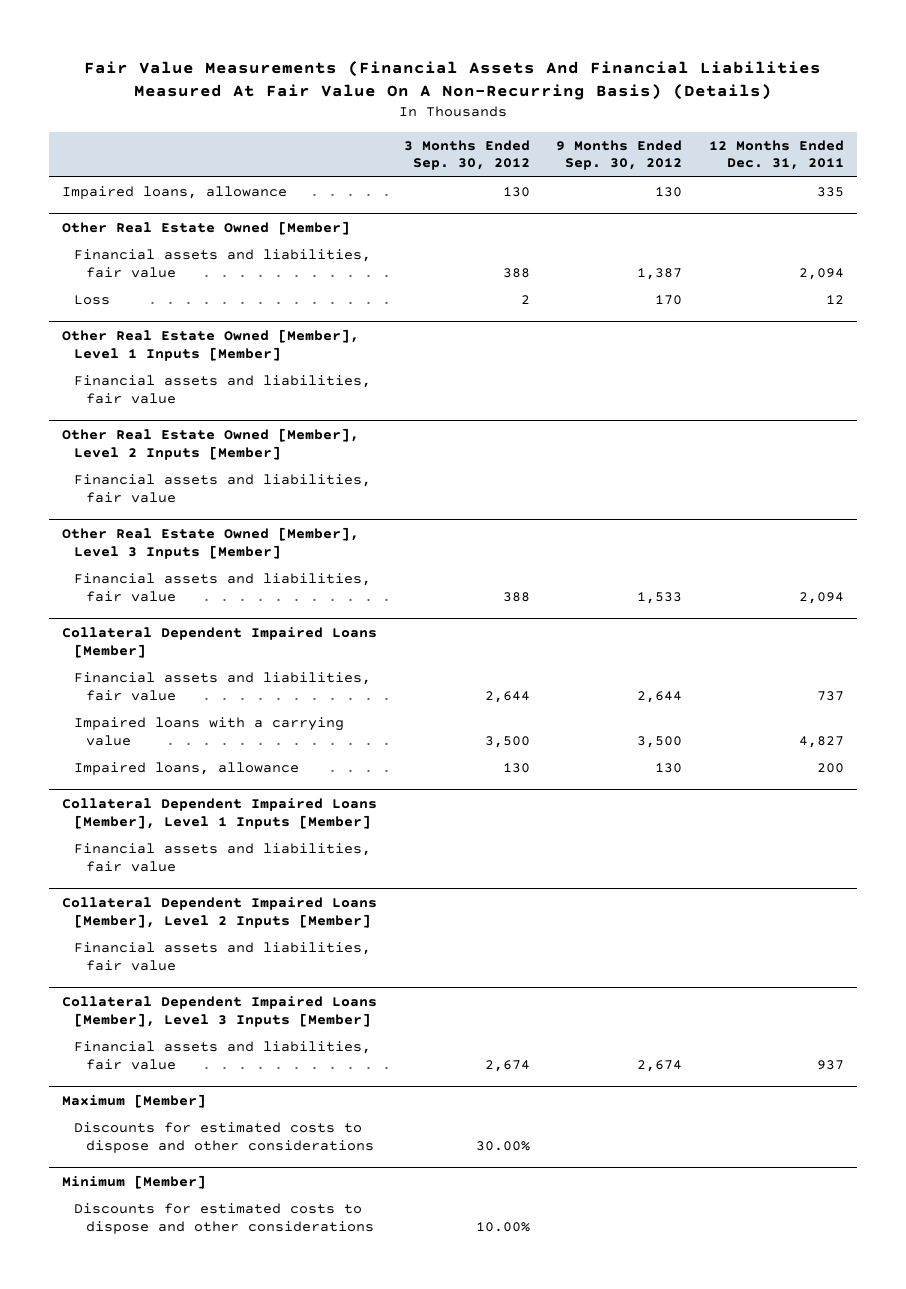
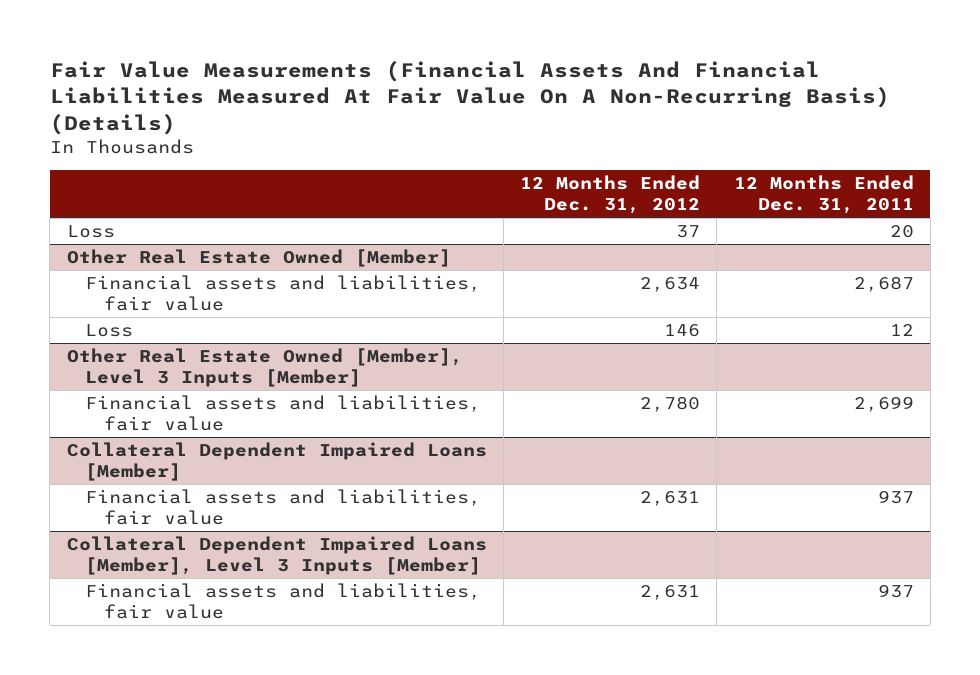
[403,139,530,171] 3 Months Ended Sep. 30, 2012 -> none
[556,139,683,171] 9 Months Ended Sep. 30, 2012 -> none
none -> [520,175,701,215] 12 Months Ended Dec. 31, 2012
[62,186,288,200] Impaired loans, allowance -> none
none -> [66,224,115,238] Loss
[798,267,844,280] 2,094 -> [853,275,914,292] 2,687
[62,328,360,361] Other Real Estate Owned [Member], Level 1 Inputs [Member] -> none
[73,375,371,404] Financial assets and liabilities, fair value -> none
[62,427,360,460] Other Real Estate Owned [Member], Level 2 Inputs [Member] -> none
[73,474,371,503] Financial assets and liabilities, fair value -> none
[798,591,844,604] 2,094 -> [853,395,914,412] 2,699
[73,717,344,746] Impaired loans with a carrying value -> none
[73,762,299,776] Impaired loans, allowance -> none
[62,797,378,829] Collateral Dependent Impaired Loans [Member], Level 1 Inputs [Member] -> none
[73,843,371,872] Financial assets and liabilities, fair value -> none
[62,896,378,928] Collateral Dependent Impaired Loans [Member], Level 2 Inputs [Member] -> none
[73,942,371,971] Financial assets and liabilities, fair value -> none
[816,690,844,701] 737 -> [877,489,914,504] 937
[62,1093,207,1108] Maximum [Member] -> none
[73,1122,374,1153] Discounts for estimated costs to dispose and other considerations -> none
[62,1174,207,1189] Minimum [Member] -> none
[73,1203,374,1234] Discounts for estimated costs to dispose and other considerations -> none

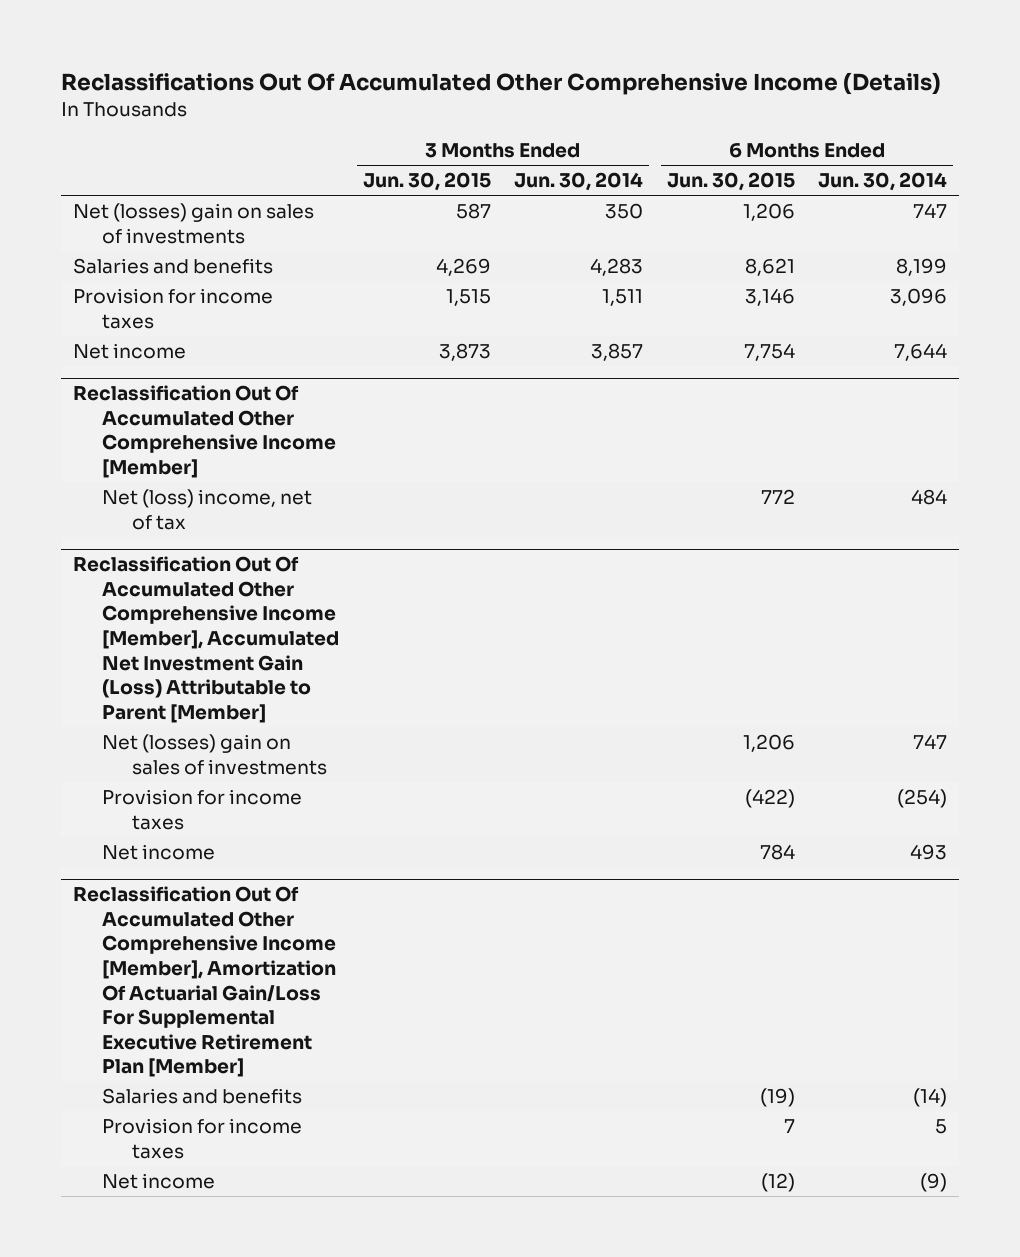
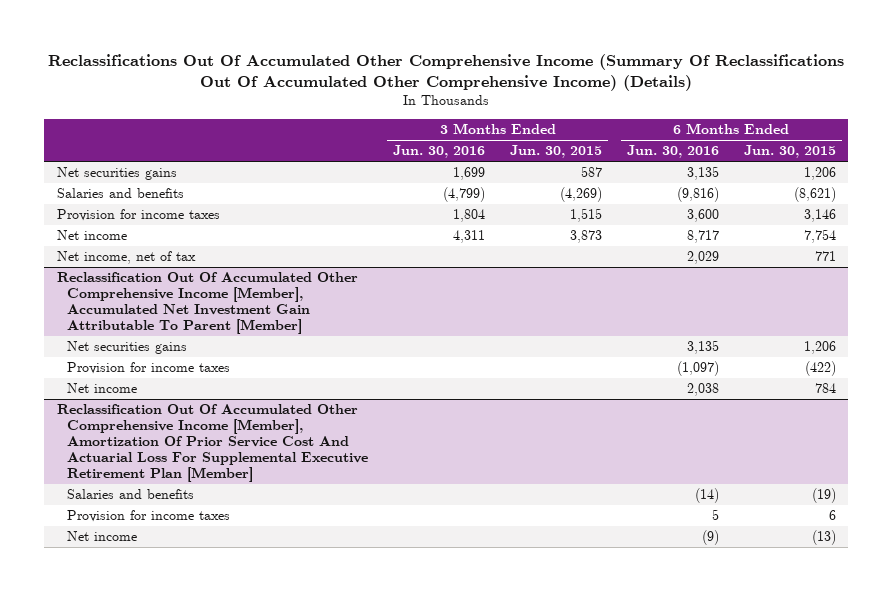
[60,72,941,96] Reclassifications Out Of Accumulated Other Comprehensive Income (Details) -> [48,53,845,91] Reclassifications Out Of Accumulated Other Comprehensive Income (Summary Of Reclassifications Out Of Accumulated Other Comprehensive Income) (Details)
[514,172,644,192] Jun. 30, 2014 -> none
[818,172,948,192] Jun. 30, 2014 -> none
none -> [393,145,486,159] Jun. 30, 2016
none -> [626,145,719,159] Jun. 30, 2016
[72,202,314,244] Net (losses) gain on sales of investments -> [56,167,177,181] Net securities gains
[435,257,491,276] 4,269 -> [559,187,602,203] (4,269)
[744,257,795,276] 8,621 -> [793,187,836,203] (8,621)
[72,385,337,478] Reclassification Out Of Accumulated Other Comprehensive Income [Member] -> none
[102,488,313,530] Net (loss) income, net of tax -> [56,251,196,265] Net income, net of tax
[760,488,795,504] 772 -> [814,251,836,262] 771
[72,556,340,723] Reclassification Out Of Accumulated Other Comprehensive Income [Member], Accumulated Net Investment Gain (Loss) Attributable to Parent [Member] -> [56,272,358,334] Reclassification Out Of Accumulated Other Comprehensive Income [Member], Accumulated Net Investment Gain Attributable To Parent [Member]
[102,733,327,775] Net (losses) gain on sales of investments -> [67,341,188,355] Net securities gains
[72,886,337,1078] Reclassification Out Of Accumulated Other Comprehensive Income [Member], Amortization Of Actuarial Gain/Loss For Supplemental Executive Retirement Plan [Member] -> [56,404,369,482] Reclassification Out Of Accumulated Other Comprehensive Income [Member], Amortization Of Prior Service Cost And Actuarial Loss For Supplemental Executive Retirement Plan [Member]
[783,1118,795,1133] 7 -> [828,510,836,521] 6
[760,1172,795,1192] (12) -> [811,530,836,546] (13)

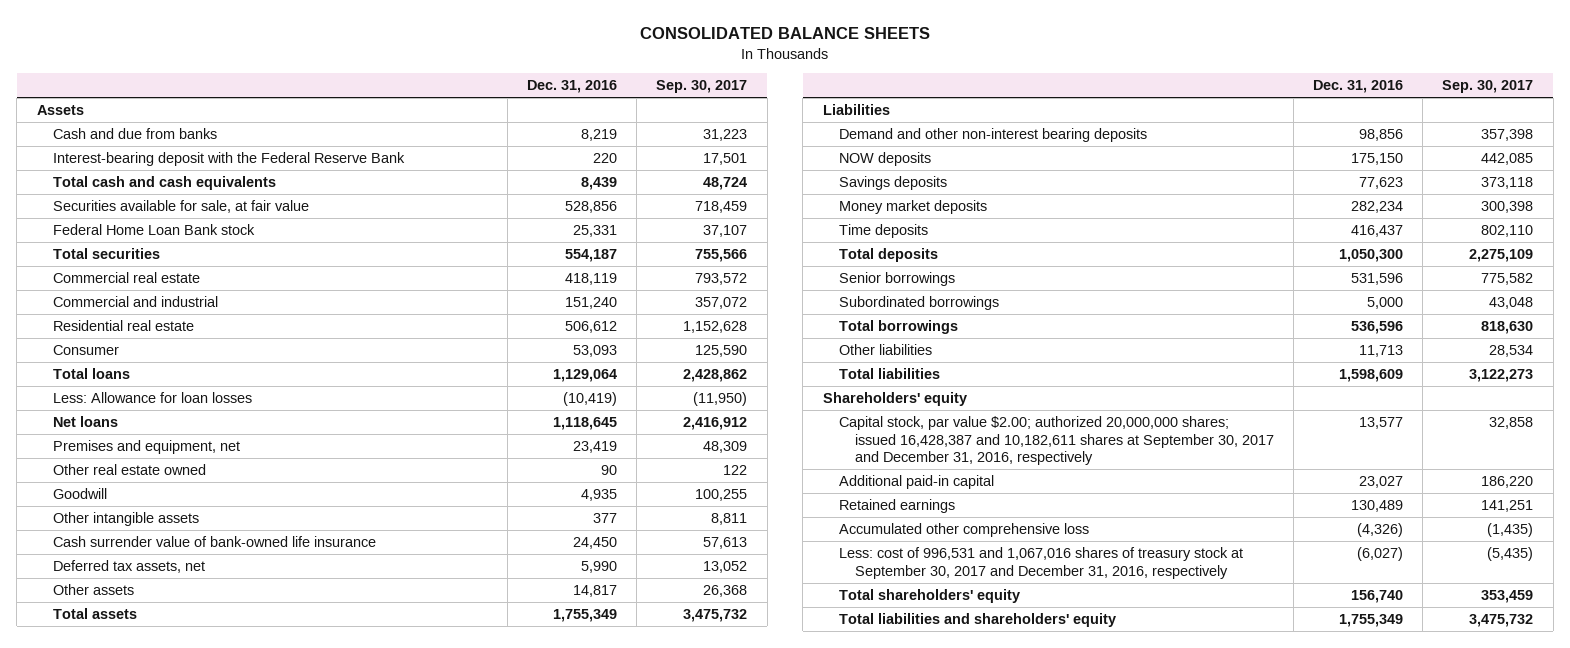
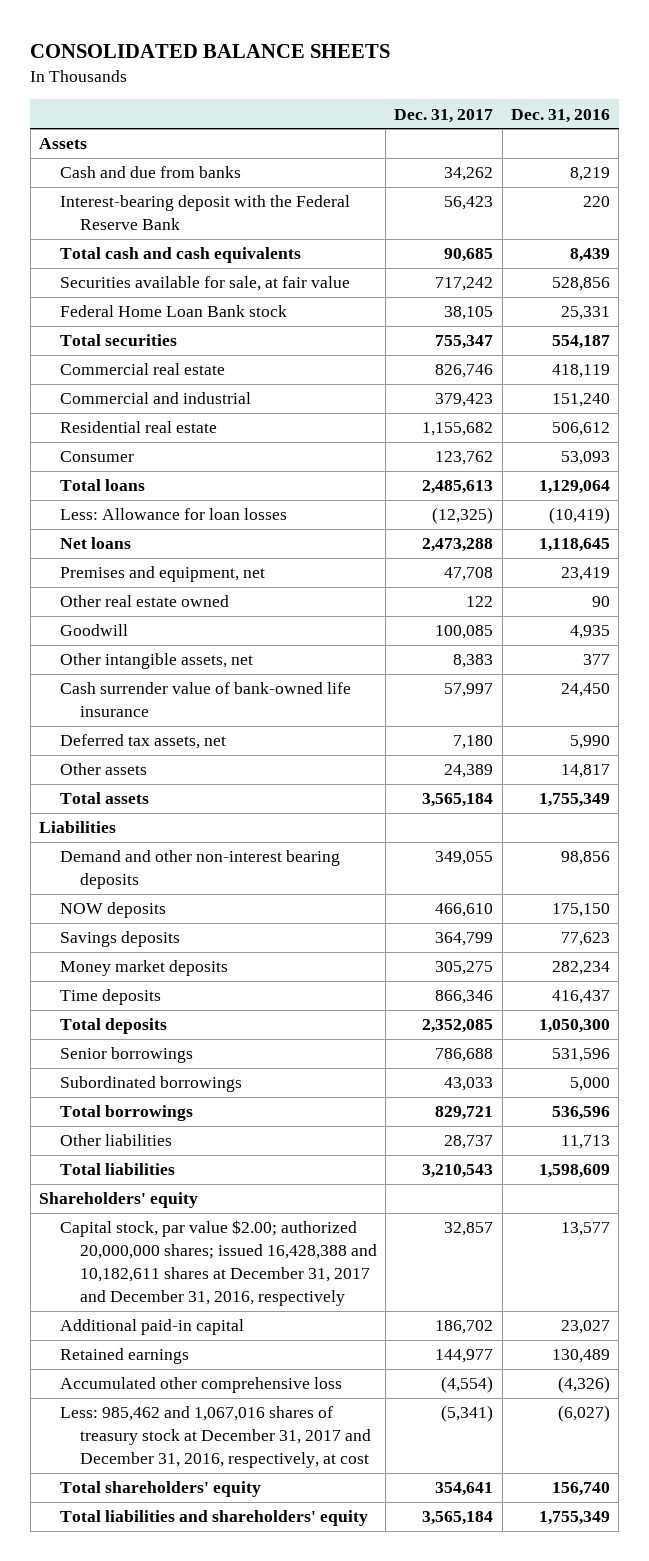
[656,80,748,94] Sep. 30, 2017 -> none
none -> [394,108,494,123] Dec. 31, 2017
[52,512,199,527] Other intangible assets -> [59,653,253,670] Other intangible assets, net
[838,416,1274,466] Capital stock, par value $2.00; authorized 20,000,000 shares; issued 16,428,387 and 10,182,611 shares at September 30, 2017 and December 31, 2016, respectively -> [59,1220,377,1306] Capital stock, par value $2.00; authorized 20,000,000 shares; issued 16,428,388 and 10,182,611 shares at December 31, 2017 and December 31, 2016, respectively
[838,547,1243,579] Less: cost of 996,531 and 1,067,016 shares of treasury stock at September 30, 2017 and December 31, 2016, respectively -> [59,1406,371,1469] Less: 985,462 and 1,067,016 shares of treasury stock at December 31, 2017 and December 31, 2016, respectively, at cost

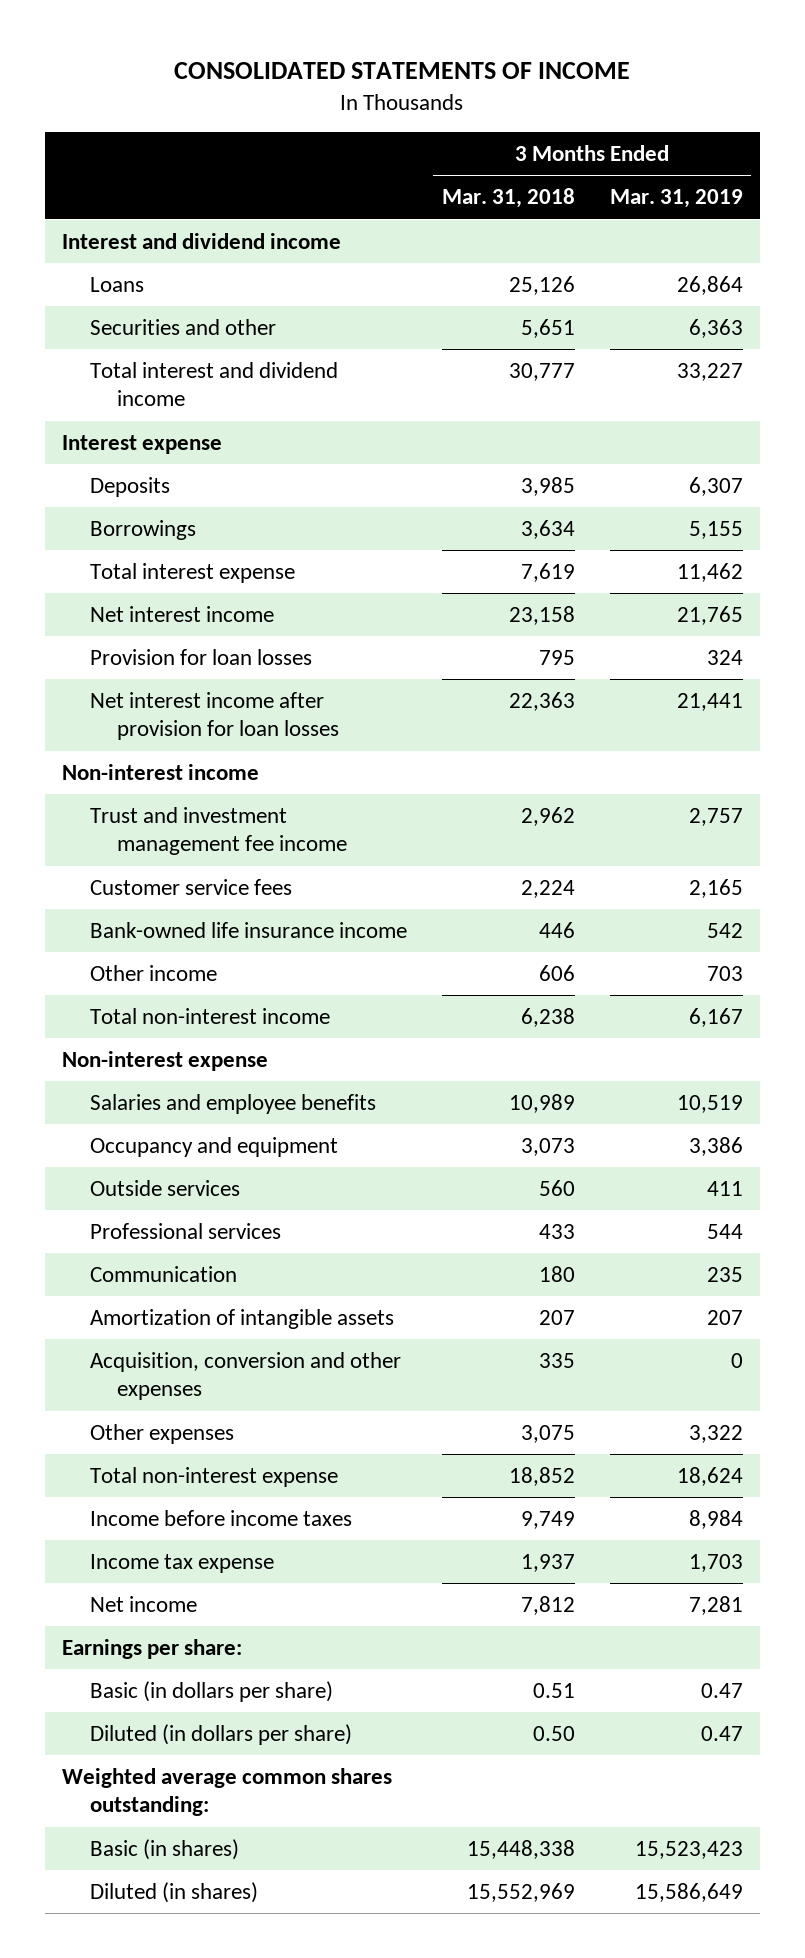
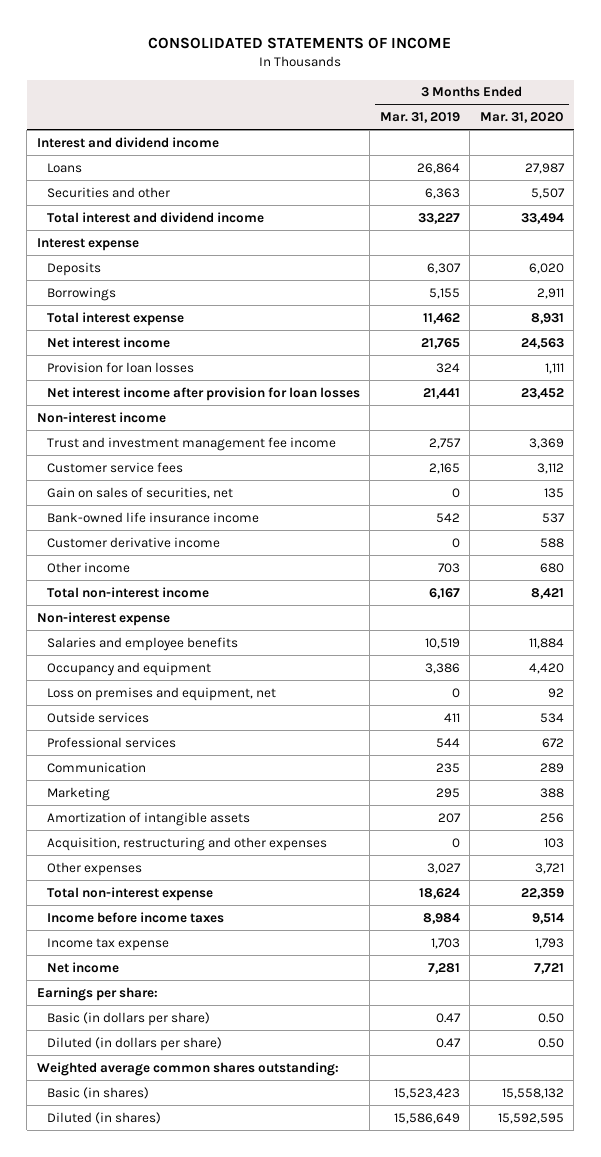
[441,188,575,209] Mar. 31, 2018 -> none
none -> [479,112,564,124] Mar. 31, 2020
none -> [46,486,233,499] Gain on sales of securities, net
none -> [46,536,220,548] Customer derivative income
none -> [46,686,276,701] Loss on premises and equipment, net
none -> [46,786,110,801] Marketing
[89,1351,401,1401] Acquisition, conversion and other expenses -> [46,836,327,851] Acquisition, restructuring and other expenses
[688,1424,743,1443] 3,322 -> [426,862,461,874] 3,027

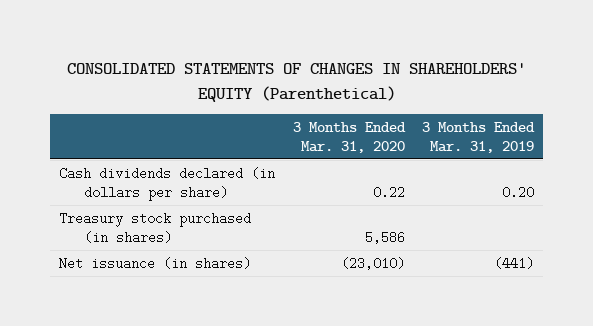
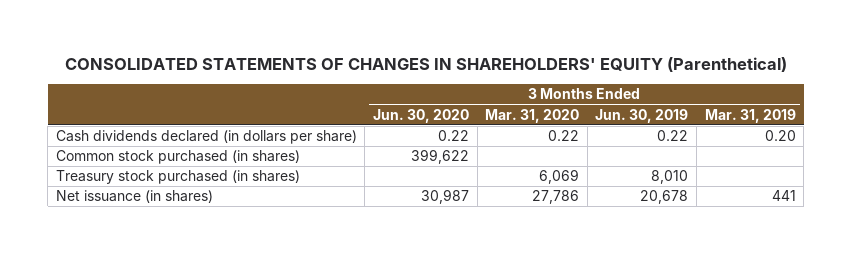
none -> [373,108,470,123] Jun. 30, 2020
none -> [595,108,689,123] Jun. 30, 2019
none -> [55,150,300,165] Common stock purchased (in shares)
[364,230,405,244] 5,586 -> [539,169,580,185] 6,069
[340,256,405,270] (23,010) -> [532,190,580,205] 27,786
[494,256,535,270] (441) -> [771,190,796,202] 441

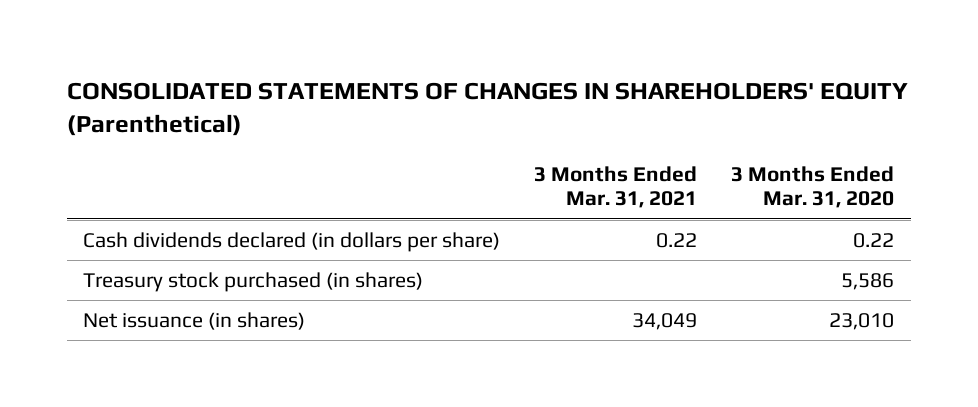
[373,108,470,123] Jun. 30, 2020 -> none
[595,108,689,123] Jun. 30, 2019 -> none
[704,108,796,123] Mar. 31, 2019 -> none
none -> [534,165,698,209] 3 Months Ended Mar. 31, 2021
[55,150,300,165] Common stock purchased (in shares) -> none
[539,169,580,185] 6,069 -> [841,273,895,291] 5,586
[532,190,580,205] 27,786 -> [829,313,895,331] 23,010

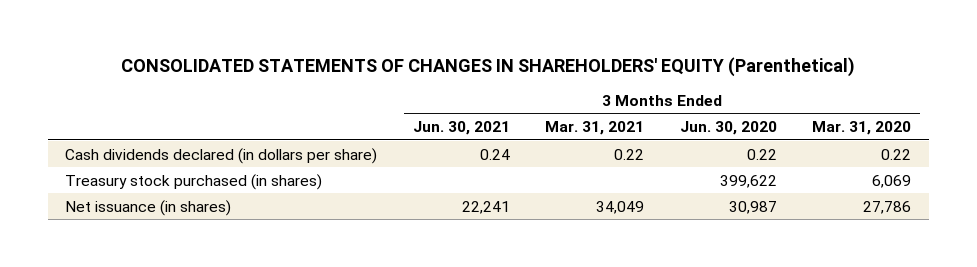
none -> [412,121,510,136] Jun. 30, 2021
none -> [679,121,777,136] Jun. 30, 2020
[841,273,895,291] 5,586 -> [872,174,912,188] 6,069
[829,313,895,331] 23,010 -> [863,200,912,214] 27,786

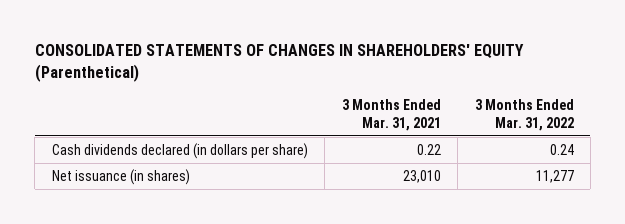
[412,121,510,136] Jun. 30, 2021 -> none
[679,121,777,136] Jun. 30, 2020 -> none
[812,121,912,136] Mar. 31, 2020 -> none
none -> [474,98,574,131] 3 Months Ended Mar. 31, 2022
[65,173,323,190] Treasury stock purchased (in shares) -> none
[596,200,645,214] 34,049 -> [402,170,441,184] 23,010

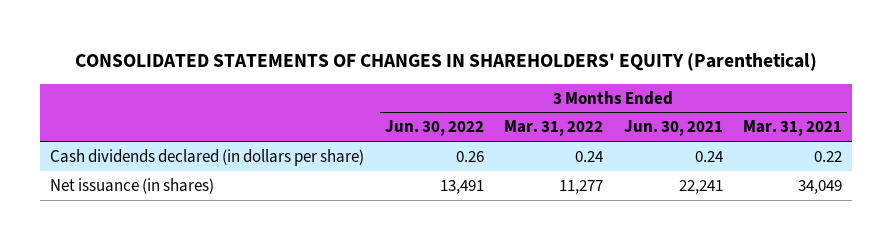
none -> [384,120,484,137] Jun. 30, 2022
none -> [623,120,723,137] Jun. 30, 2021
[402,170,441,184] 23,010 -> [798,180,843,195] 34,049

